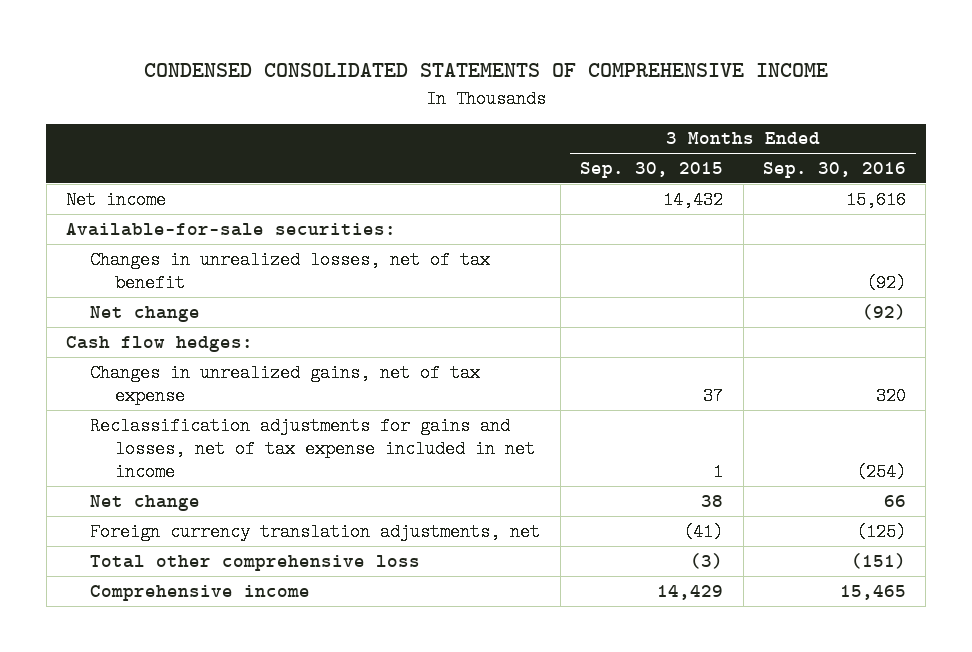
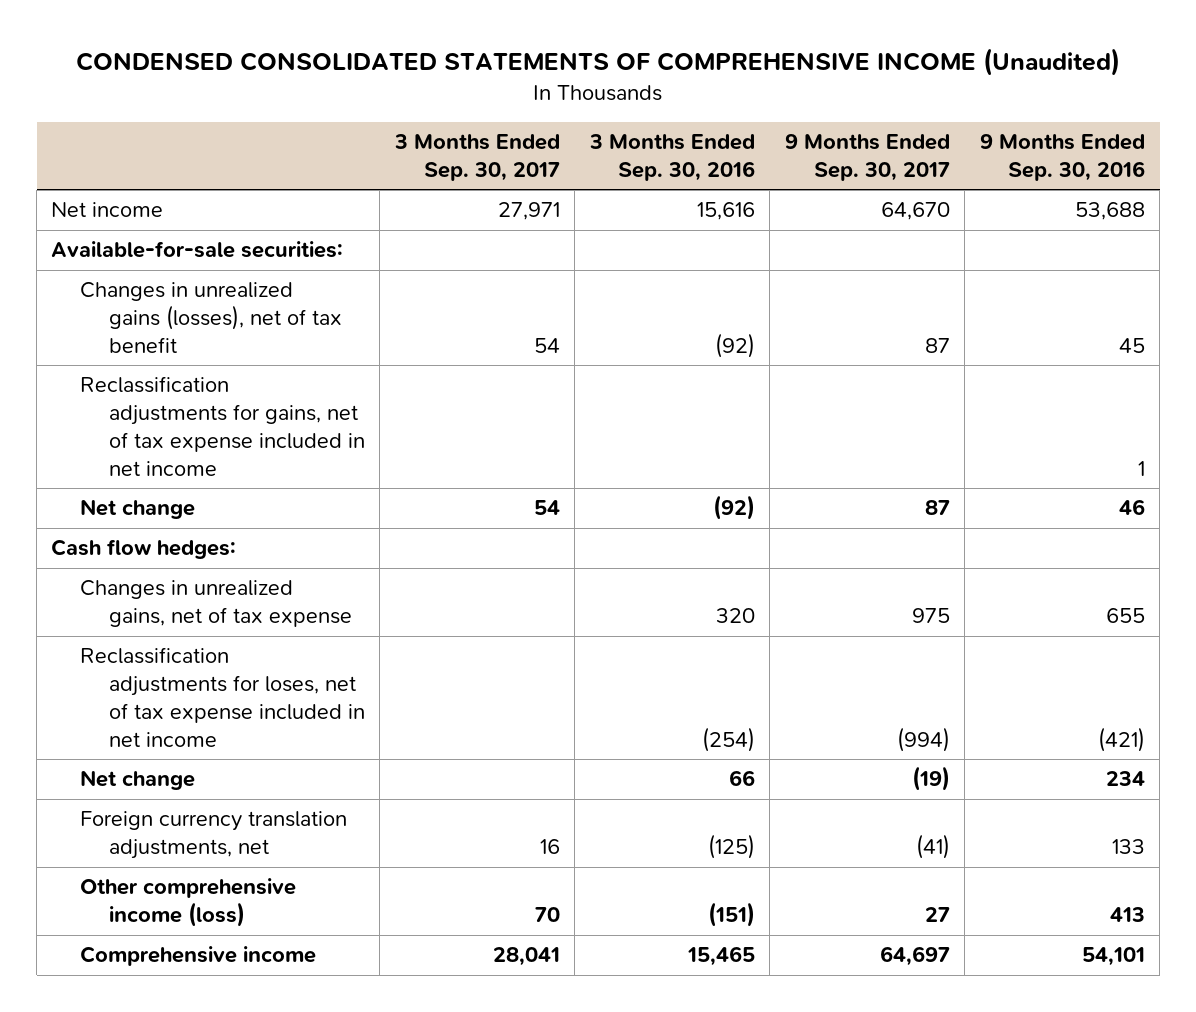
[144,63,829,78] CONDENSED CONSOLIDATED STATEMENTS OF COMPREHENSIVE INCOME -> [76,48,1121,77] CONDENSED CONSOLIDATED STATEMENTS OF COMPREHENSIVE INCOME (Unaudited)
[580,161,724,178] Sep. 30, 2015 -> none
none -> [393,134,560,181] 3 Months Ended Sep. 30, 2017
none -> [784,134,950,181] 9 Months Ended Sep. 30, 2017
none -> [979,134,1145,181] 9 Months Ended Sep. 30, 2016
[90,250,491,292] Changes in unrealized losses, net of tax benefit -> [80,282,343,353] Changes in unrealized gains (losses), net of tax benefit
none -> [80,376,366,476] Reclassification adjustments for gains, net of tax expense included in net income
[90,416,535,482] Reclassification adjustments for gains and losses, net of tax expense included in net income -> [80,647,366,747] Reclassification adjustments for loses, net of tax expense included in net income
[90,554,421,571] Total other comprehensive loss -> [80,878,297,928] Other comprehensive income (loss)

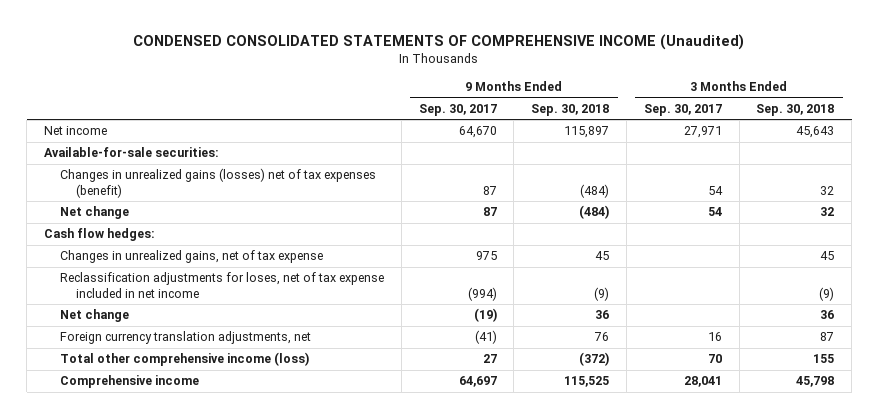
[588,134,755,181] 3 Months Ended Sep. 30, 2016 -> none
[979,134,1145,181] 9 Months Ended Sep. 30, 2016 -> none
none -> [531,104,610,117] Sep. 30, 2018
none -> [756,104,835,117] Sep. 30, 2018
[80,376,366,476] Reclassification adjustments for gains, net of tax expense included in net income -> none
[80,282,343,353] Changes in unrealized gains (losses), net of tax benefit -> [60,168,377,198] Changes in unrealized gains (losses) net of tax expenses (benefit)
[80,878,297,928] Other comprehensive income (loss) -> [60,352,310,367] Total other comprehensive income (loss)

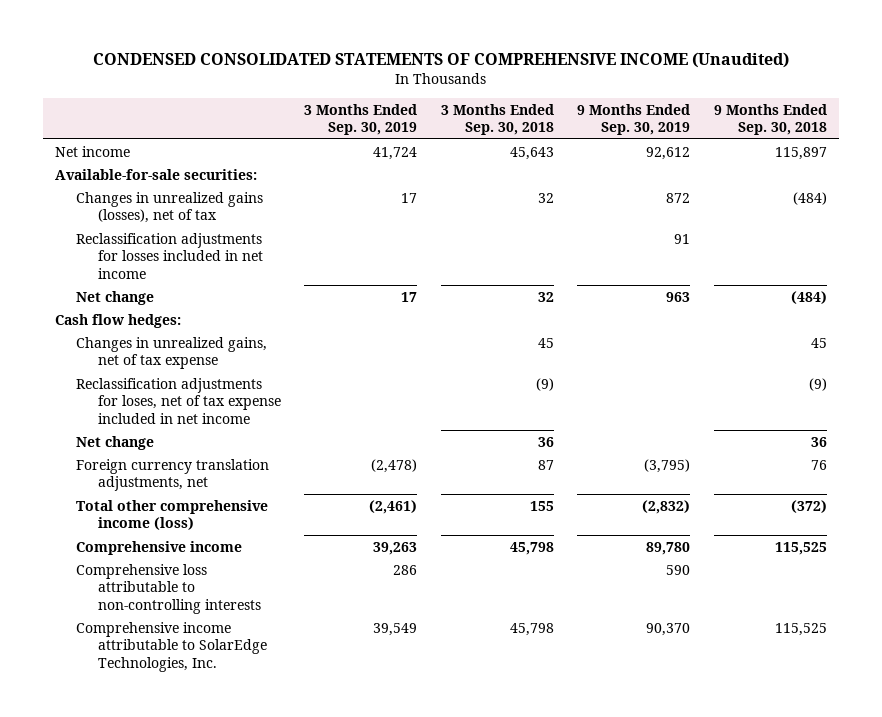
[418,104,497,117] Sep. 30, 2017 -> none
[643,104,722,117] Sep. 30, 2017 -> none
none -> [304,103,418,136] 3 Months Ended Sep. 30, 2019
none -> [577,103,691,136] 9 Months Ended Sep. 30, 2019
[60,168,377,198] Changes in unrealized gains (losses) net of tax expenses (benefit) -> [76,191,264,224] Changes in unrealized gains (losses), net of tax
none -> [76,232,263,279] Reclassification adjustments for losses included in net income
none -> [76,563,261,614] Comprehensive loss attributable to non-controlling interests
none -> [76,621,267,672] Comprehensive income attributable to SolarEdge Technologies, Inc.

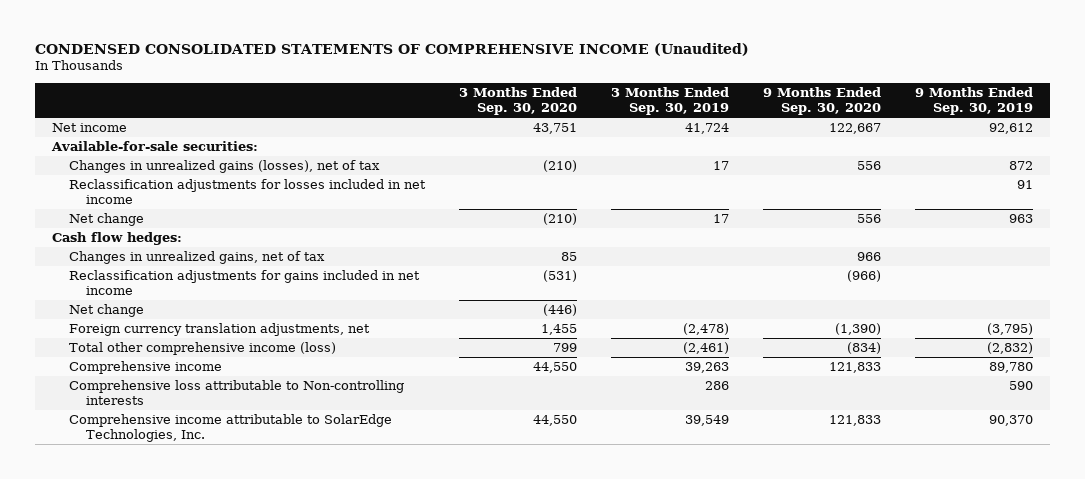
[440,103,554,136] 3 Months Ended Sep. 30, 2018 -> none
[713,103,827,136] 9 Months Ended Sep. 30, 2018 -> none
none -> [458,86,577,115] 3 Months Ended Sep. 30, 2020
none -> [763,86,882,115] 9 Months Ended Sep. 30, 2020
[76,336,268,370] Changes in unrealized gains, net of tax expense -> [68,251,325,265] Changes in unrealized gains, net of tax
[76,377,281,424] Reclassification adjustments for loses, net of tax expense included in net income -> [68,270,420,296] Reclassification adjustments for gains included in net income
[76,563,261,614] Comprehensive loss attributable to non-controlling interests -> [68,380,404,406] Comprehensive loss attributable to Non-controlling interests

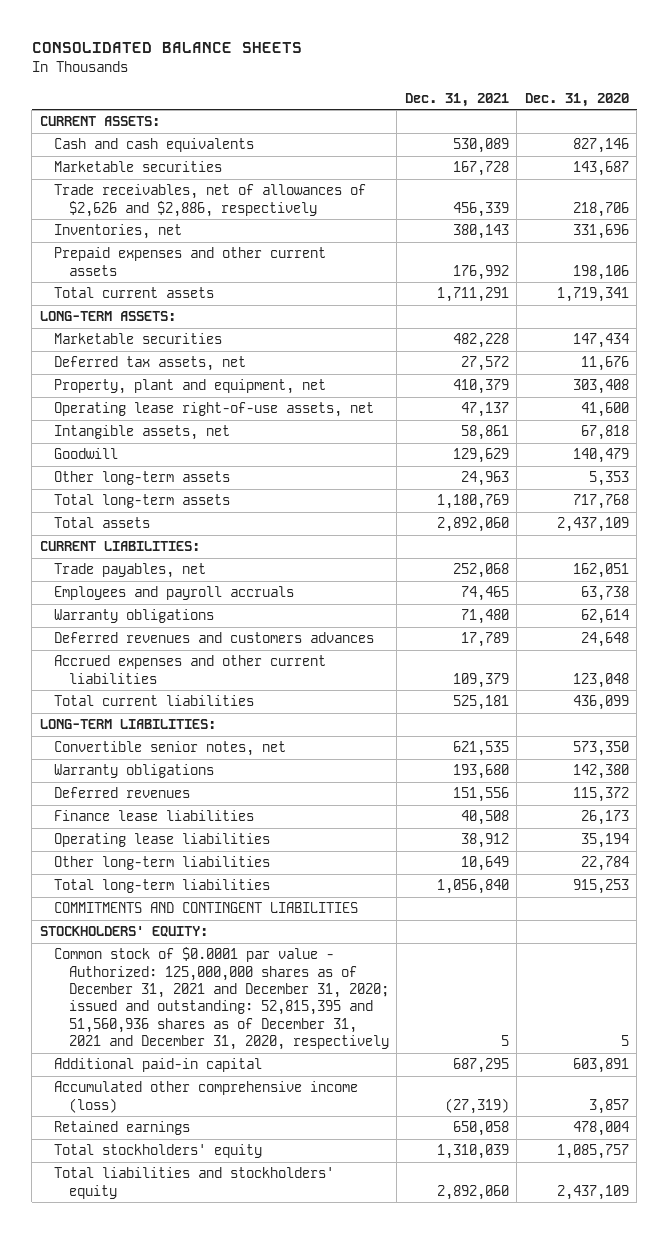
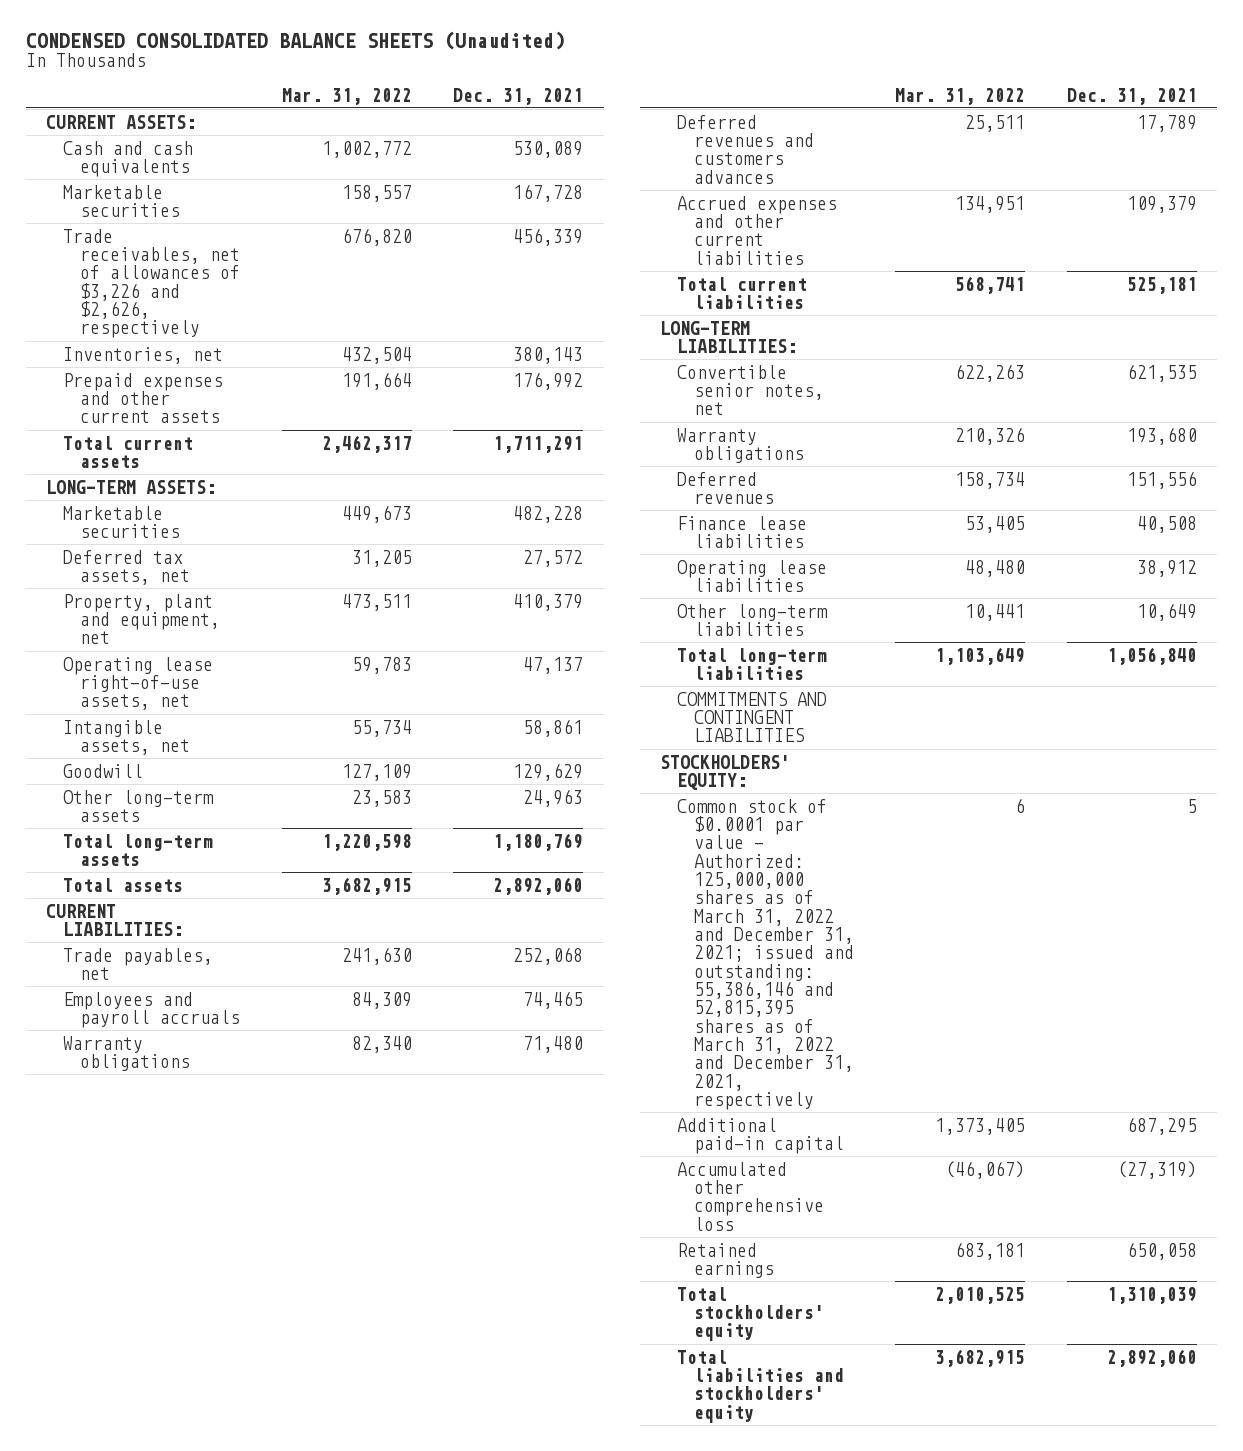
[31,42,302,54] CONSOLIDATED BALANCE SHEETS -> [25,31,565,51] CONDENSED CONSOLIDATED BALANCE SHEETS (Unaudited)
[524,92,629,107] Dec. 31, 2020 -> none
none -> [281,87,412,105] Mar. 31, 2022
[54,184,367,217] Trade receivables, net of allowances of $2,626 and $2,886, respectively -> [63,228,241,339] Trade receivables, net of allowances of $3,226 and $2,626, respectively
[54,947,389,1050] Common stock of $0.0001 par value - Authorized: 125,000,000 shares as of December 31, 2021 and December 31, 2020; issued and outstanding: 52,815,395 and 51,560,936 shares as of December 31, 2021 and December 31, 2020, respectively -> [677,798,855,1111] Common stock of $0.0001 par value - Authorized: 125,000,000 shares as of March 31, 2022 and December 31, 2021; issued and outstanding: 55,386,146 and 52,815,395 shares as of March 31, 2022 and December 31, 2021, respectively
[54,1081,359,1113] Accumulated other comprehensive income (loss) -> [677,1161,825,1231] Accumulated other comprehensive loss

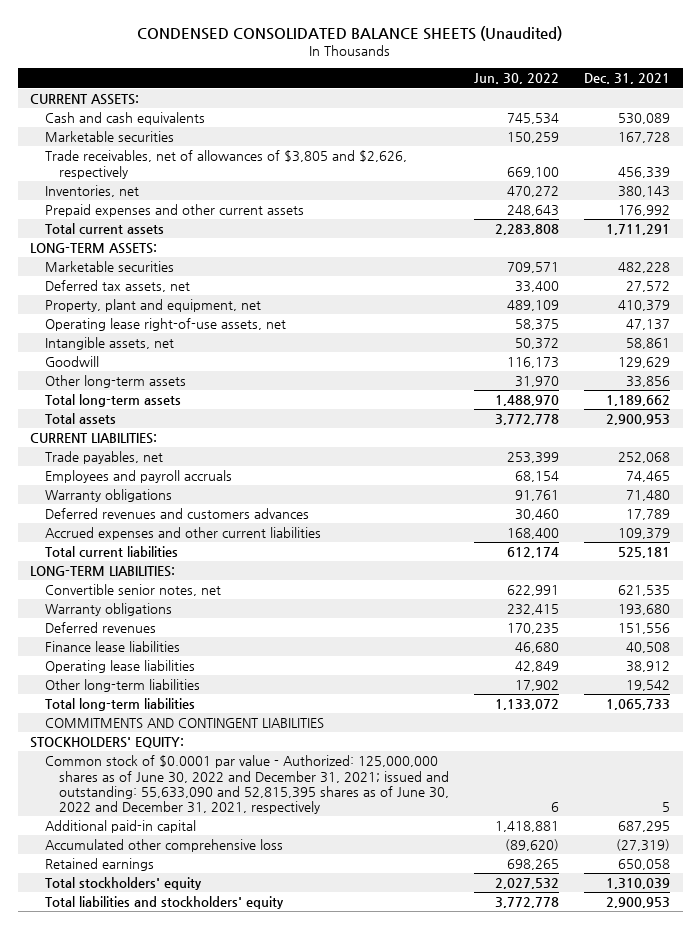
[281,87,412,105] Mar. 31, 2022 -> none
none -> [474,73,560,85] Jun. 30, 2022
[63,228,241,339] Trade receivables, net of allowances of $3,226 and $2,626, respectively -> [44,150,407,179] Trade receivables, net of allowances of $3,805 and $2,626, respectively
[522,788,583,807] 24,963 -> [626,376,671,388] 33,856
[492,832,583,851] 1,180,769 -> [606,395,671,407] 1,189,662
[492,876,583,895] 2,892,060 -> [606,414,671,426] 2,900,953
[1136,602,1197,621] 10,649 -> [626,680,671,692] 19,542
[1106,646,1197,665] 1,056,840 -> [606,699,671,711] 1,065,733
[677,798,855,1111] Common stock of $0.0001 par value - Authorized: 125,000,000 shares as of March 31, 2022 and December 31, 2021; issued and outstanding: 55,386,146 and 52,815,395 shares as of March 31, 2022 and December 31, 2021, respectively -> [44,755,450,815] Common stock of $0.0001 par value - Authorized: 125,000,000 shares as of June 30, 2022 and December 31, 2021; issued and outstanding: 55,633,090 and 52,815,395 shares as of June 30, 2022 and December 31, 2021, respectively
[1106,1348,1197,1367] 2,892,060 -> [606,897,671,909] 2,900,953

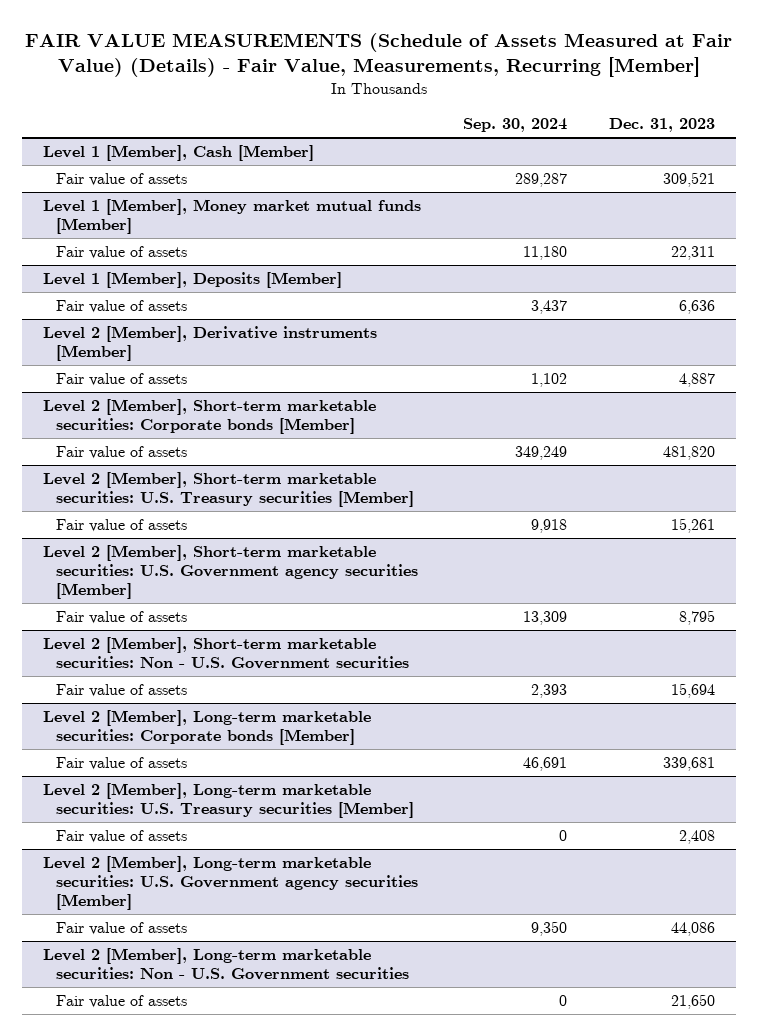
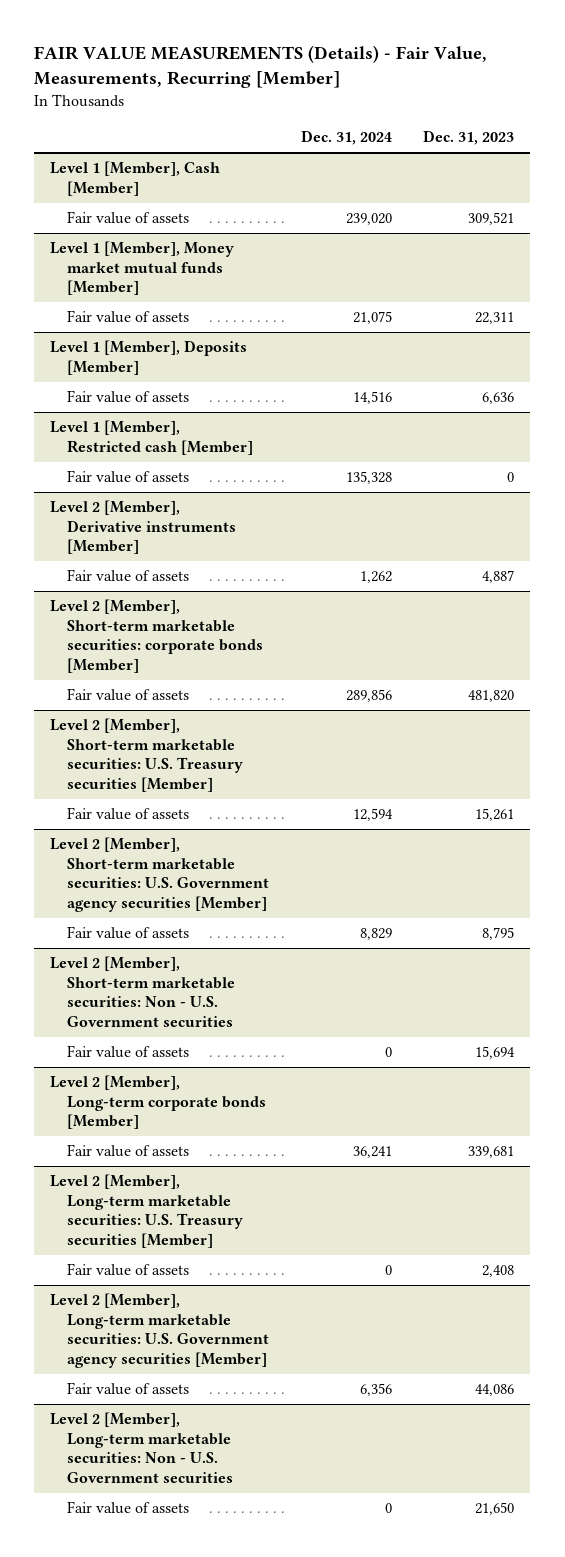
[25,33,733,78] FAIR VALUE MEASUREMENTS (Schedule of Assets Measured at Fair Value) (Details) - Fair Value, Measurements, Recurring [Member] -> [34,45,488,89] FAIR VALUE MEASUREMENTS (Details) - Fair Value, Measurements, Recurring [Member]
[463,118,568,133] Sep. 30, 2024 -> none
none -> [300,130,392,146] Dec. 31, 2024
none -> [50,420,253,455] Level 1 [Member], Restricted cash [Member]
none -> [66,470,189,484] Fair value of assets
[43,398,377,435] Level 2 [Member], Short-term marketable securities: Corporate bonds [Member] -> [50,599,263,673] Level 2 [Member], Short-term marketable securities: corporate bonds [Member]
[43,709,372,746] Level 2 [Member], Long-term marketable securities: Corporate bonds [Member] -> [50,1075,266,1130] Level 2 [Member], Long-term corporate bonds [Member]

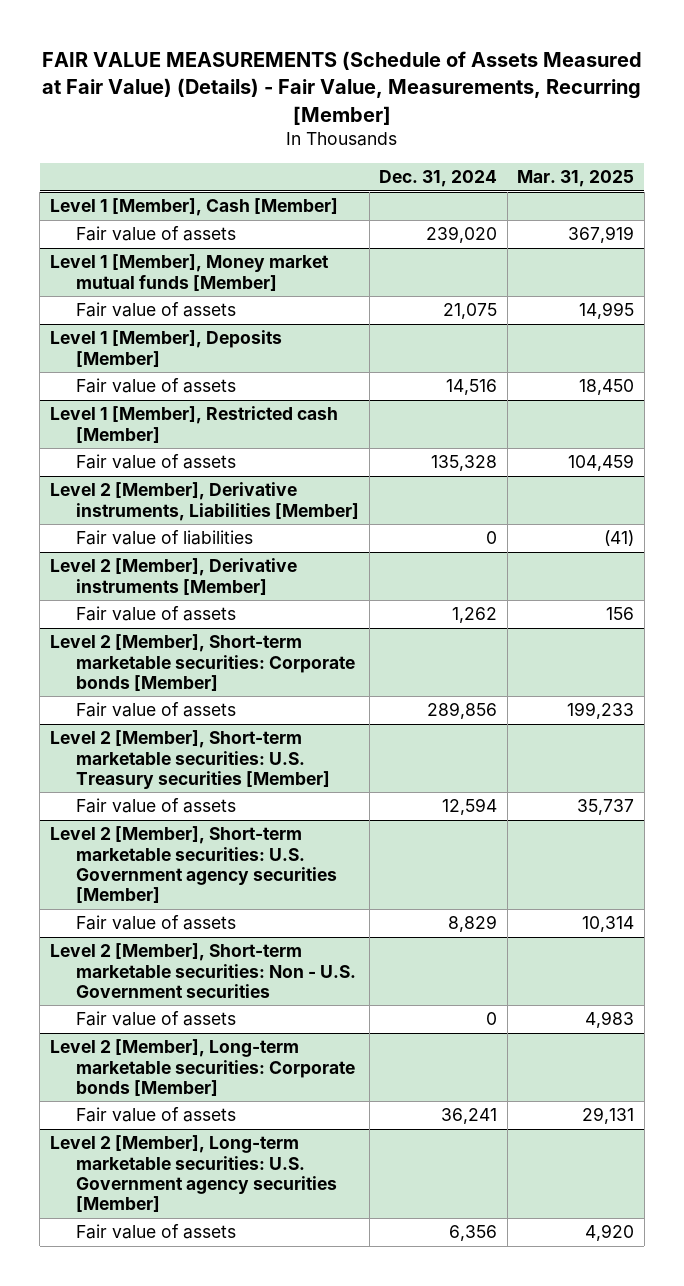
[34,45,488,89] FAIR VALUE MEASUREMENTS (Details) - Fair Value, Measurements, Recurring [Member] -> [42,51,643,125] FAIR VALUE MEASUREMENTS (Schedule of Assets Measured at Fair Value) (Details) - Fair Value, Measurements, Recurring [Member]
[423,130,515,146] Dec. 31, 2023 -> none
none -> [517,170,635,188] Mar. 31, 2025
none -> [49,482,360,521] Level 2 [Member], Derivative instruments, Liabilities [Member]
none -> [76,530,254,546] Fair value of liabilities
[50,599,263,673] Level 2 [Member], Short-term marketable securities: corporate bonds [Member] -> [49,634,356,691] Level 2 [Member], Short-term marketable securities: Corporate bonds [Member]
[50,1075,266,1130] Level 2 [Member], Long-term corporate bonds [Member] -> [49,1039,356,1096] Level 2 [Member], Long-term marketable securities: Corporate bonds [Member]
[50,1174,243,1248] Level 2 [Member], Long-term marketable securities: U.S. Treasury securities [Member] -> none
[66,1263,189,1277] Fair value of assets -> none
[50,1412,233,1483] Level 2 [Member], Long-term marketable securities: Non - U.S. Government securities -> none
[66,1501,189,1515] Fair value of assets -> none

